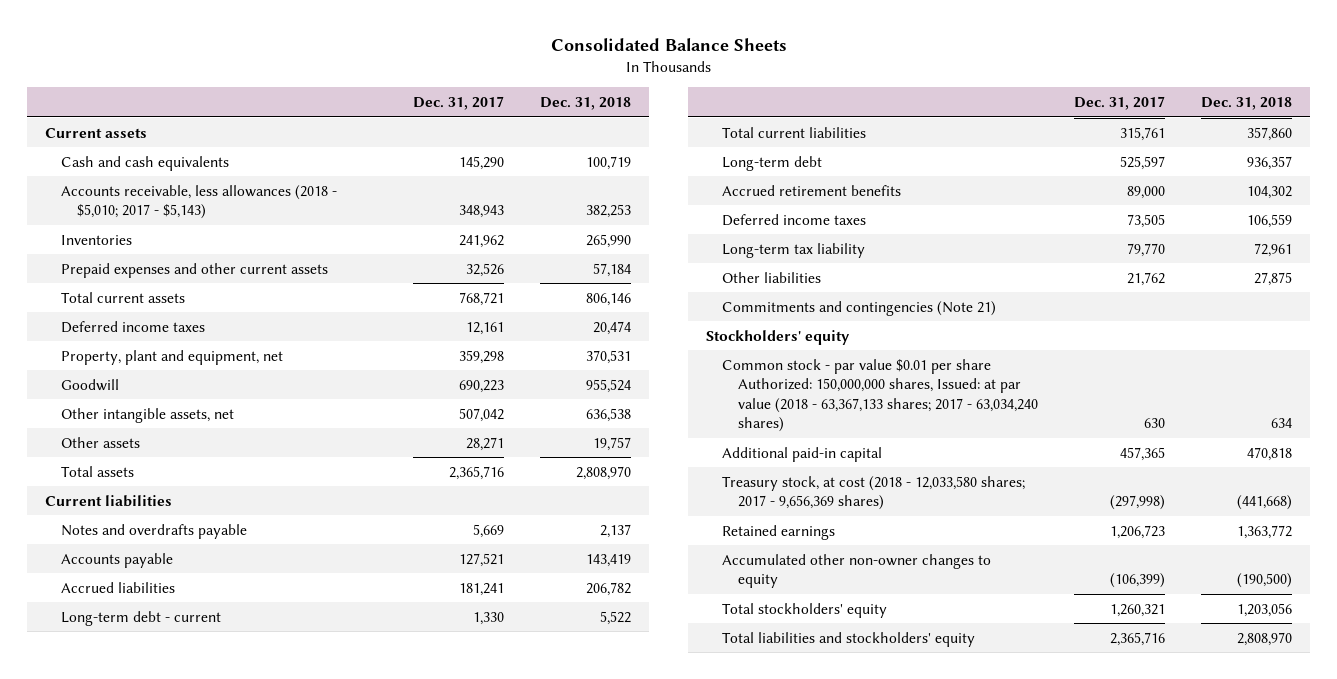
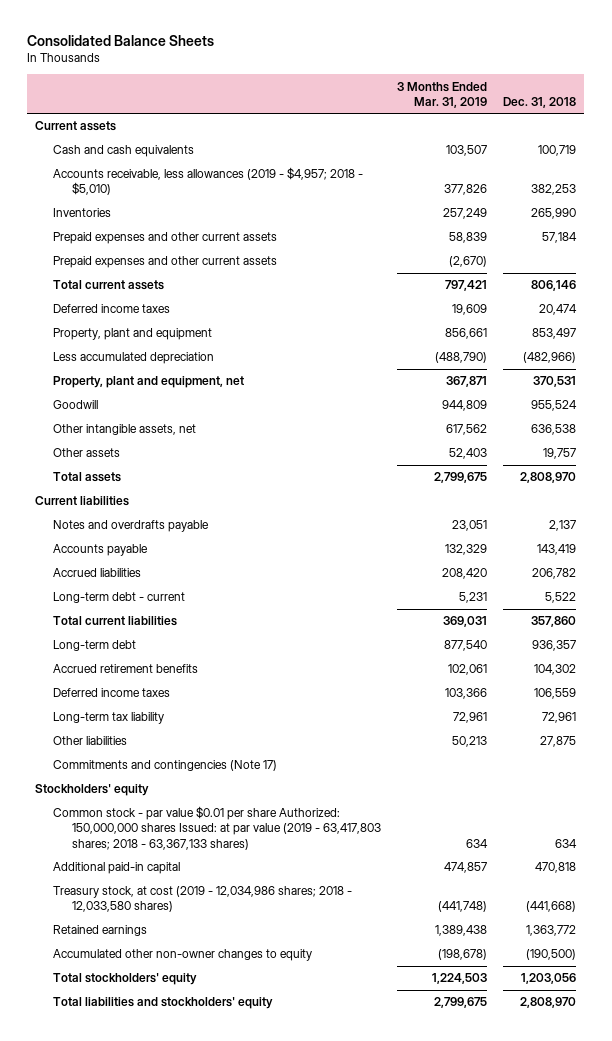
[413,95,505,110] Dec. 31, 2017 -> none
none -> [396,81,487,108] 3 Months Ended Mar. 31, 2019
[60,184,337,220] Accounts receivable, less allowances (2018 - $5,010; 2017 - $5,143) -> [53,167,364,196] Accounts receivable, less allowances (2019 - $4,957; 2018 - $5,010)
none -> [53,256,278,269] Prepaid expenses and other current assets
none -> [53,328,213,341] Property, plant and equipment
none -> [53,352,215,365] Less accumulated depreciation
[722,300,997,316] Commitments and contingencies (Note 21) -> [53,760,278,772] Commitments and contingencies (Note 17)
[722,358,1039,433] Common stock - par value $0.01 per share Authorized: 150,000,000 shares, Issued: at par value (2018 - 63,367,133 shares; 2017 - 63,034,240 shares) -> [53,806,381,850] Common stock - par value $0.01 per share Authorized: 150,000,000 shares Issued: at par value (2019 - 63,417,803 shares; 2018 - 63,367,133 shares)
[722,475,1026,511] Treasury stock, at cost (2018 - 12,033,580 shares; 2017 - 9,656,369 shares) -> [53,886,353,913] Treasury stock, at cost (2019 - 12,034,986 shares; 2018 - 12,033,580 shares)

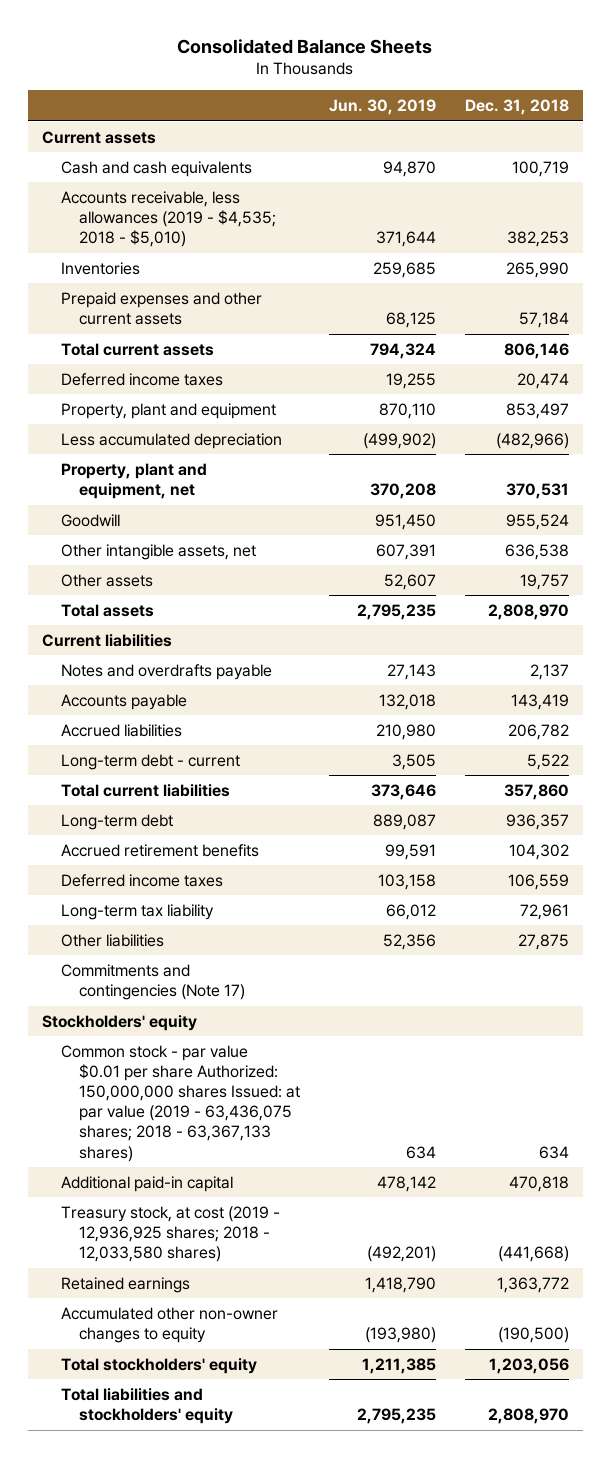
[396,81,487,108] 3 Months Ended Mar. 31, 2019 -> none
none -> [329,98,437,115] Jun. 30, 2019
[53,167,364,196] Accounts receivable, less allowances (2019 - $4,957; 2018 - $5,010) -> [60,190,277,248] Accounts receivable, less allowances (2019 - $4,535; 2018 - $5,010)
[53,256,278,269] Prepaid expenses and other current assets -> none
[53,806,381,850] Common stock - par value $0.01 per share Authorized: 150,000,000 shares Issued: at par value (2019 - 63,417,803 shares; 2018 - 63,367,133 shares) -> [60,1044,301,1162] Common stock - par value $0.01 per share Authorized: 150,000,000 shares Issued: at par value (2019 - 63,436,075 shares; 2018 - 63,367,133 shares)
[53,886,353,913] Treasury stock, at cost (2019 - 12,034,986 shares; 2018 - 12,033,580 shares) -> [60,1205,280,1263] Treasury stock, at cost (2019 - 12,936,925 shares; 2018 - 12,033,580 shares)

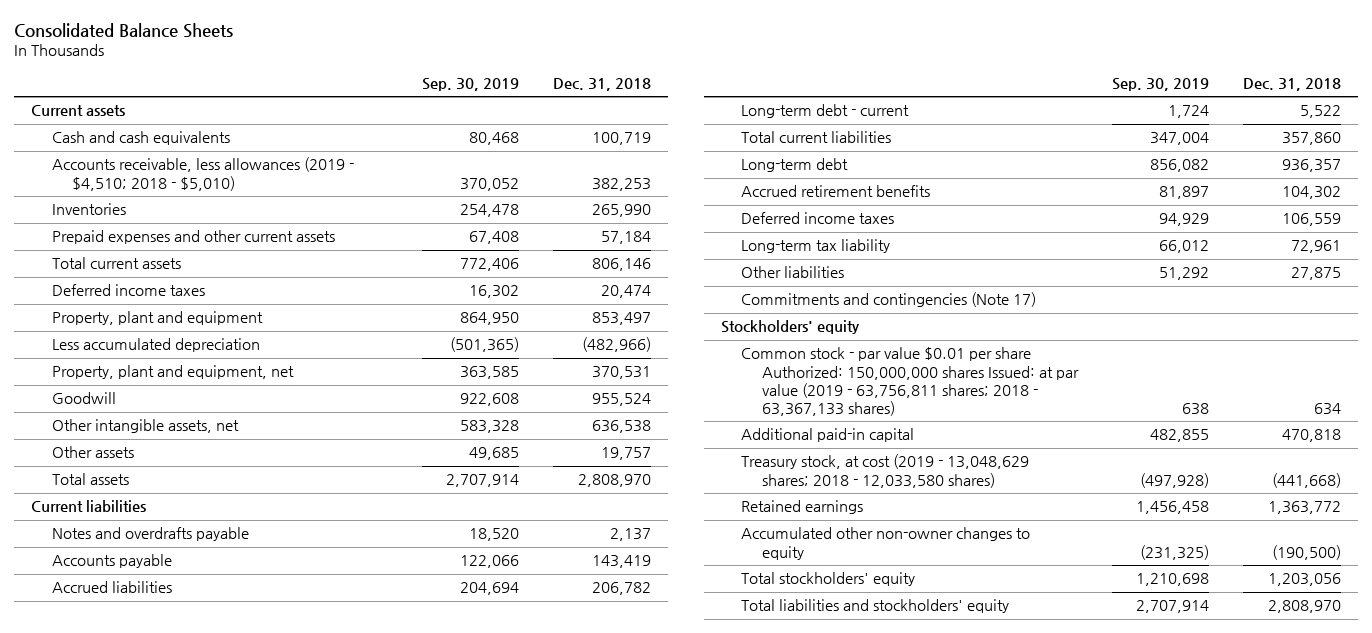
[329,98,437,115] Jun. 30, 2019 -> none
none -> [422,77,520,91] Sep. 30, 2019
[60,190,277,248] Accounts receivable, less allowances (2019 - $4,535; 2018 - $5,010) -> [51,157,354,191] Accounts receivable, less allowances (2019 - $4,510; 2018 - $5,010)
[60,1044,301,1162] Common stock - par value $0.01 per share Authorized: 150,000,000 shares Issued: at par value (2019 - 63,436,075 shares; 2018 - 63,367,133 shares) -> [741,347,1080,416] Common stock - par value $0.01 per share Authorized: 150,000,000 shares Issued: at par value (2019 - 63,756,811 shares; 2018 - 63,367,133 shares)
[60,1205,280,1263] Treasury stock, at cost (2019 - 12,936,925 shares; 2018 - 12,033,580 shares) -> [741,454,1030,488] Treasury stock, at cost (2019 - 13,048,629 shares; 2018 - 12,033,580 shares)

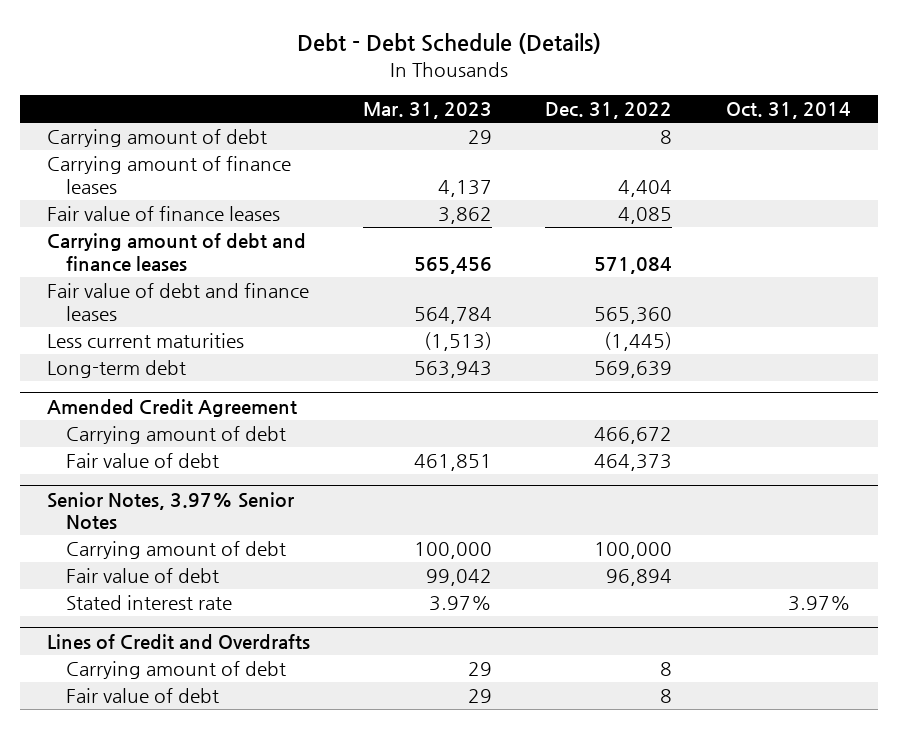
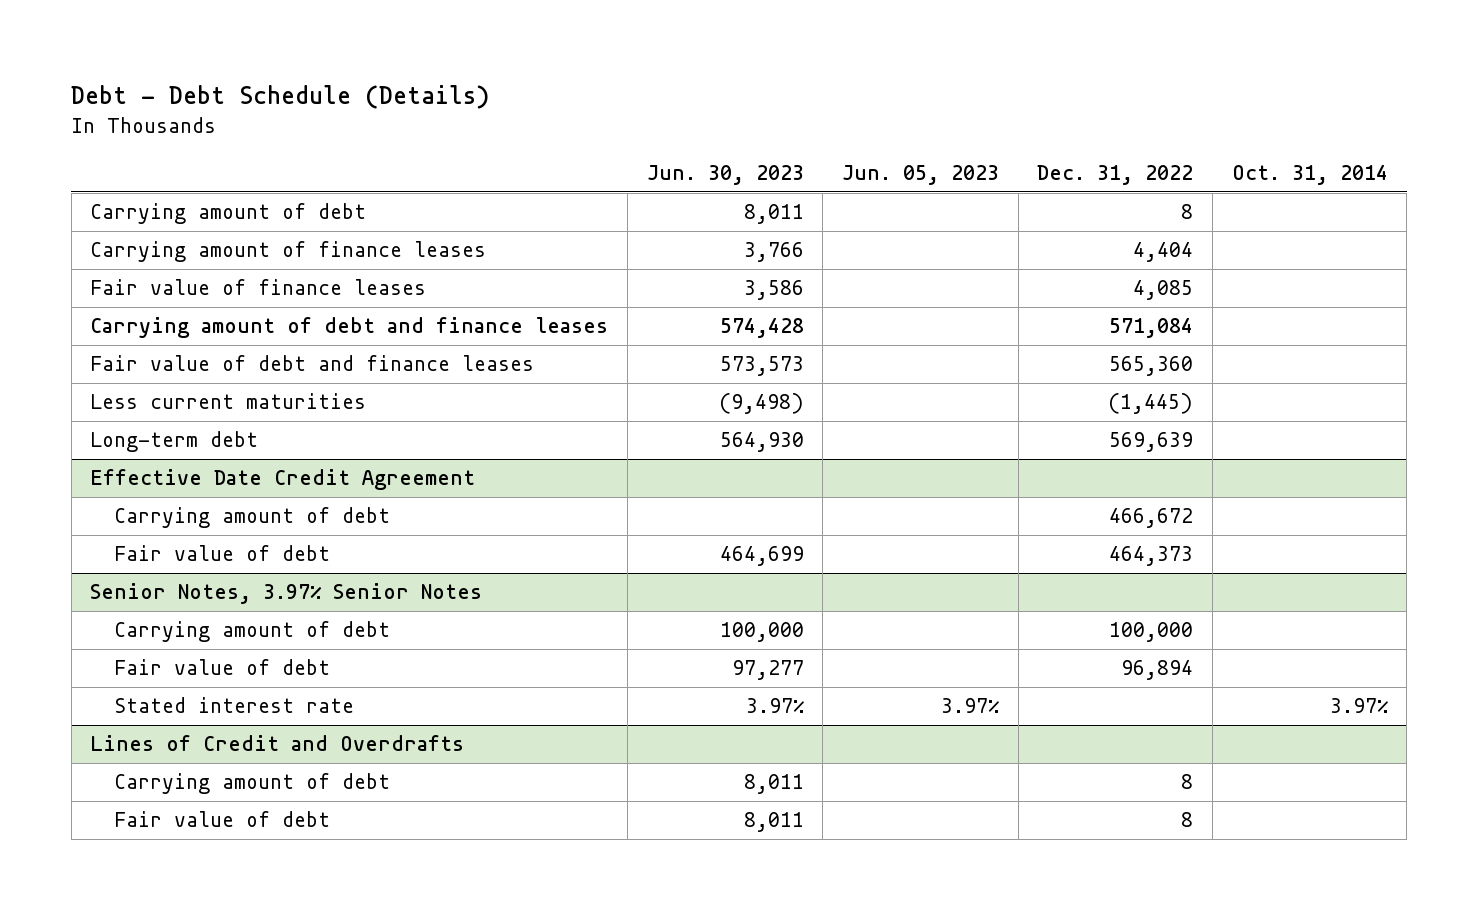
[362,102,492,120] Mar. 31, 2023 -> none
none -> [646,164,804,185] Jun. 30, 2023
none -> [842,164,1000,185] Jun. 05, 2023
[46,398,297,417] Amended Credit Agreement -> [90,469,476,491] Effective Date Credit Agreement

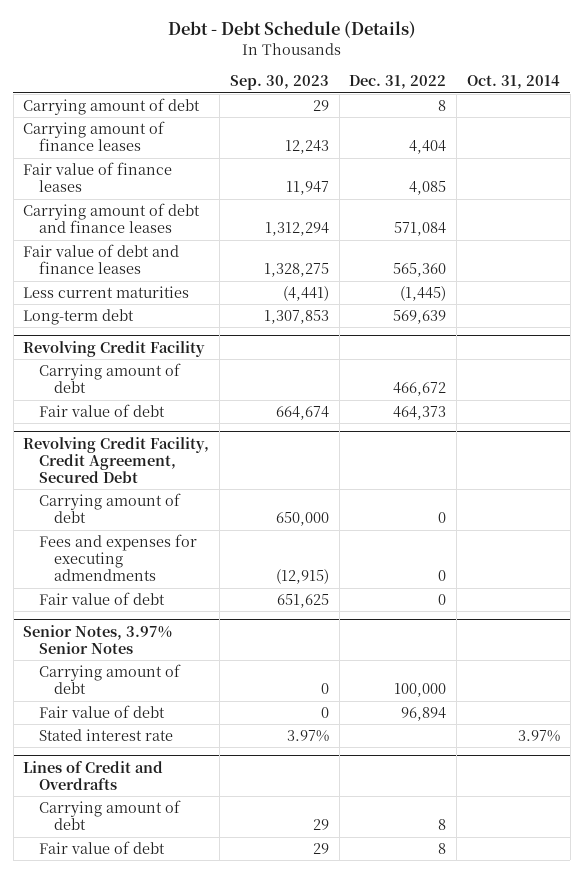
[646,164,804,185] Jun. 30, 2023 -> none
[842,164,1000,185] Jun. 05, 2023 -> none
none -> [229,75,329,91] Sep. 30, 2023
[90,469,476,491] Effective Date Credit Agreement -> [23,340,206,357] Revolving Credit Facility
none -> [23,436,210,484] Revolving Credit Facility, Credit Agreement, Secured Debt
none -> [38,492,181,524] Carrying amount of debt
none -> [38,533,197,582] Fees and expenses for executing admendments
none -> [38,591,165,605] Fair value of debt

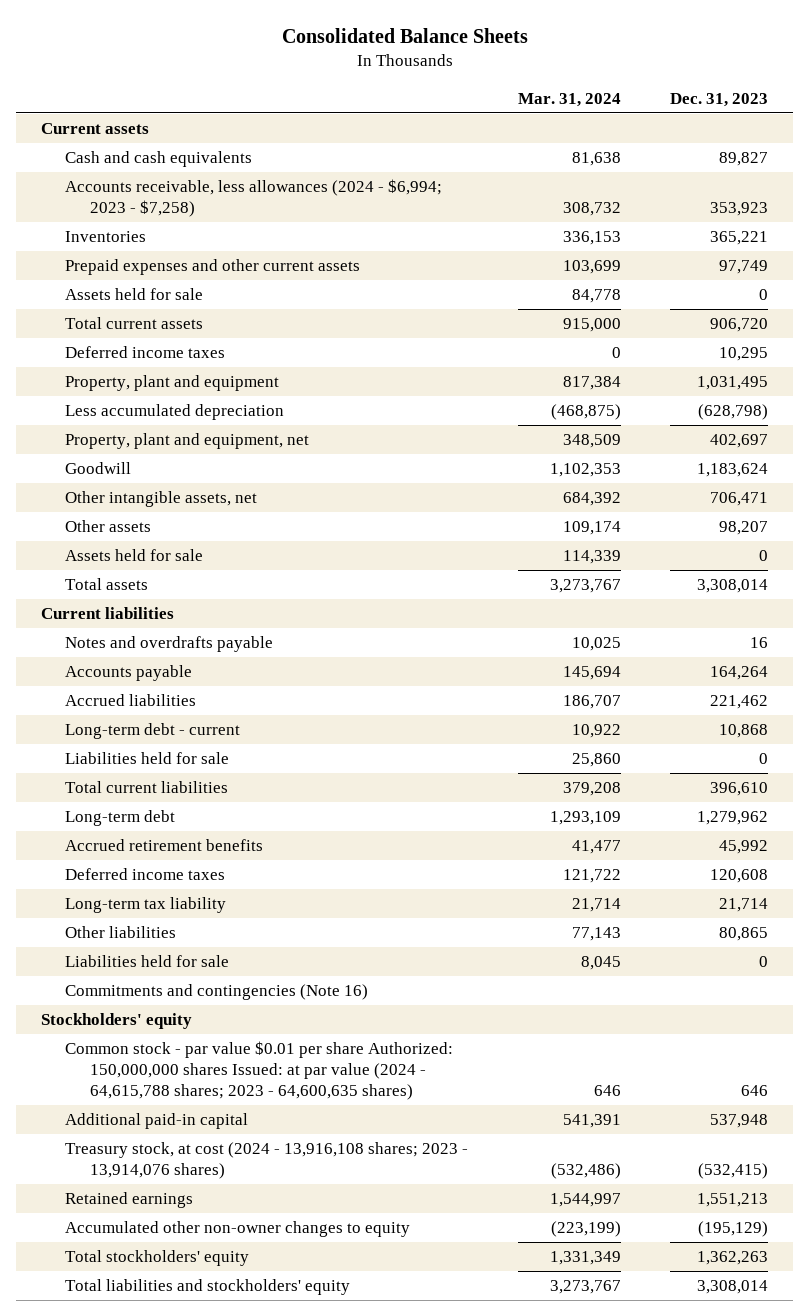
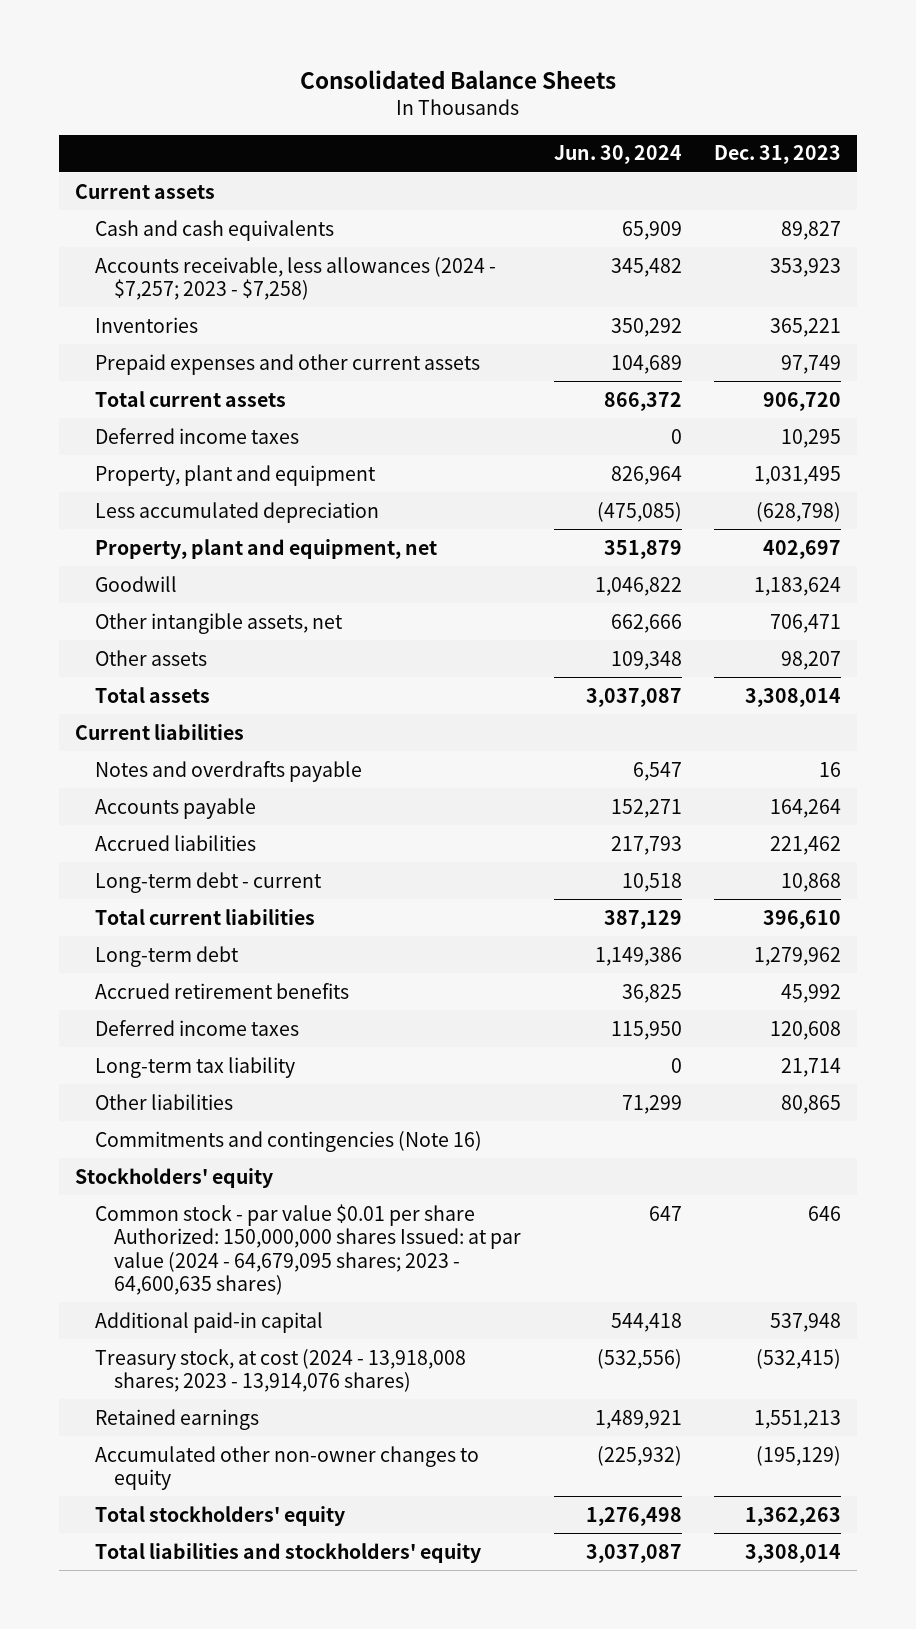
[517,92,621,107] Mar. 31, 2024 -> none
none -> [553,145,682,165] Jun. 30, 2024
[65,179,443,217] Accounts receivable, less allowances (2024 - $6,994; 2023 - $7,258) -> [94,256,496,301] Accounts receivable, less allowances (2024 - $7,257; 2023 - $7,258)
[65,288,204,301] Assets held for sale -> none
[65,549,204,562] Assets held for sale -> none
[65,752,230,765] Liabilities held for sale -> none
[65,955,230,968] Liabilities held for sale -> none
[65,1041,454,1100] Common stock - par value $0.01 per share Authorized: 150,000,000 shares Issued: at par value (2024 - 64,615,788 shares; 2023 - 64,600,635 shares) -> [94,1203,522,1296] Common stock - par value $0.01 per share Authorized: 150,000,000 shares Issued: at par value (2024 - 64,679,095 shares; 2023 - 64,600,635 shares)
[65,1142,469,1179] Treasury stock, at cost (2024 - 13,916,108 shares; 2023 - 13,914,076 shares) -> [94,1348,466,1393] Treasury stock, at cost (2024 - 13,918,008 shares; 2023 - 13,914,076 shares)

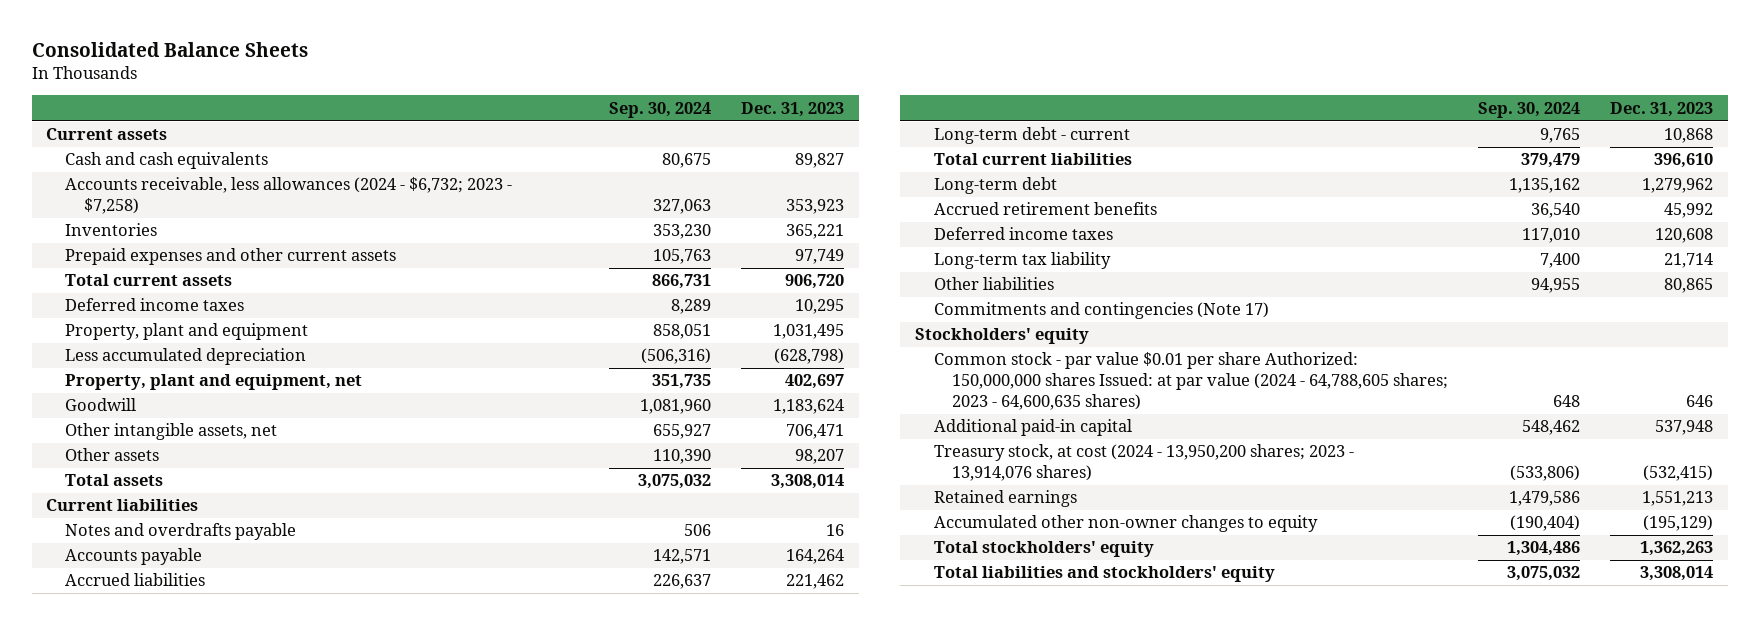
[553,145,682,165] Jun. 30, 2024 -> none
none -> [609,101,712,118] Sep. 30, 2024
[94,256,496,301] Accounts receivable, less allowances (2024 - $7,257; 2023 - $7,258) -> [65,177,513,215] Accounts receivable, less allowances (2024 - $6,732; 2023 - $7,258)
[94,1130,482,1152] Commitments and contingencies (Note 16) -> [933,302,1269,320] Commitments and contingencies (Note 17)
[94,1203,522,1296] Common stock - par value $0.01 per share Authorized: 150,000,000 shares Issued: at par value (2024 - 64,679,095 shares; 2023 - 64,600,635 shares) -> [933,352,1449,411] Common stock - par value $0.01 per share Authorized: 150,000,000 shares Issued: at par value (2024 - 64,788,605 shares; 2023 - 64,600,635 shares)
[94,1348,466,1393] Treasury stock, at cost (2024 - 13,918,008 shares; 2023 - 13,914,076 shares) -> [933,444,1354,482] Treasury stock, at cost (2024 - 13,950,200 shares; 2023 - 13,914,076 shares)

